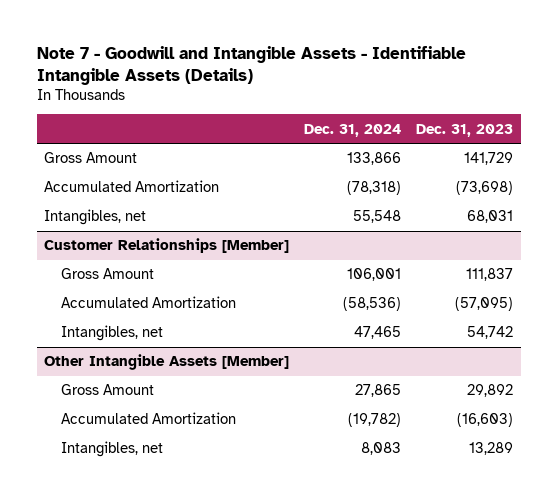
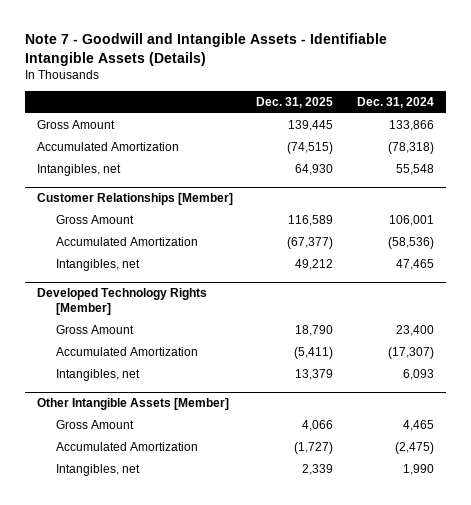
[416,123,514,137] Dec. 31, 2023 -> none
none -> [256,97,334,109] Dec. 31, 2025
none -> [36,288,207,315] Developed Technology Rights [Member]
none -> [55,324,134,334] Gross Amount
none -> [55,346,198,356] Accumulated Amortization
none -> [55,368,140,381] Intangibles, net
[355,384,402,398] 27,865 -> [403,419,435,431] 4,465
[348,413,402,428] (19,782) -> [395,441,435,454] (2,475)
[361,442,402,456] 8,083 -> [403,463,435,475] 1,990

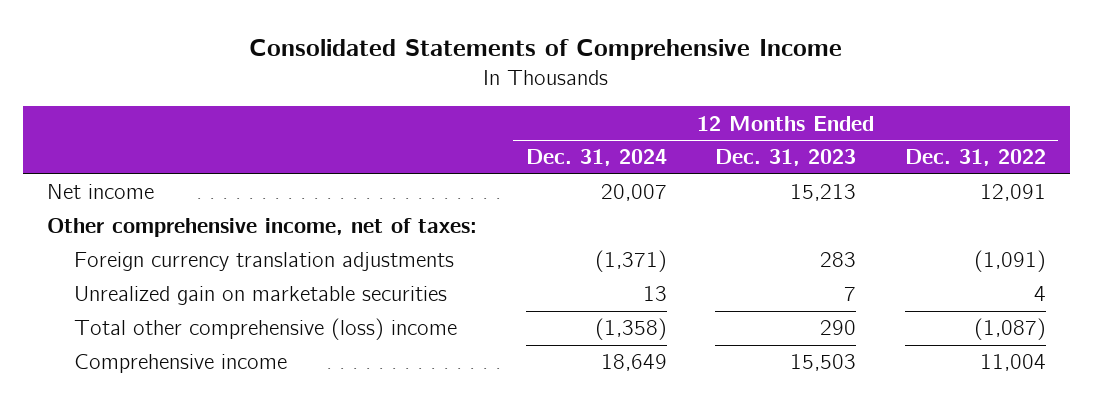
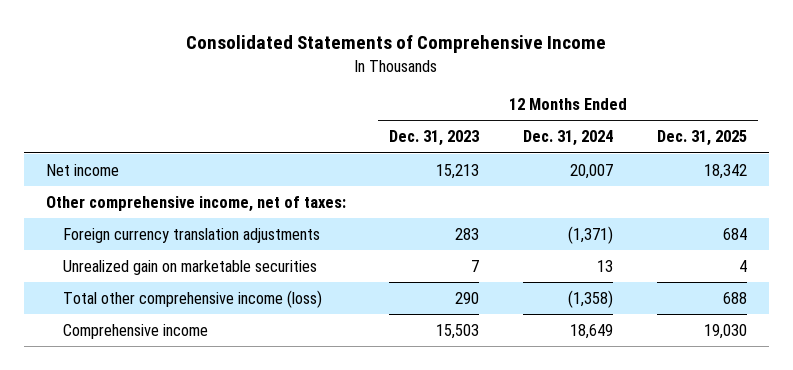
[904,149,1046,167] Dec. 31, 2022 -> none
none -> [656,130,747,147] Dec. 31, 2025
[74,318,458,341] Total other comprehensive (loss) income -> [63,290,323,309] Total other comprehensive income (loss)

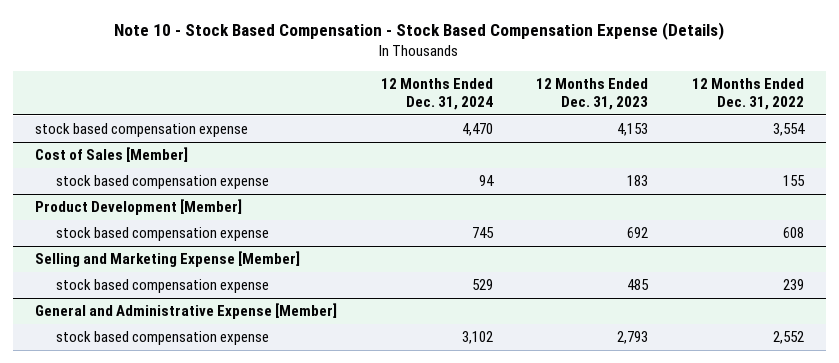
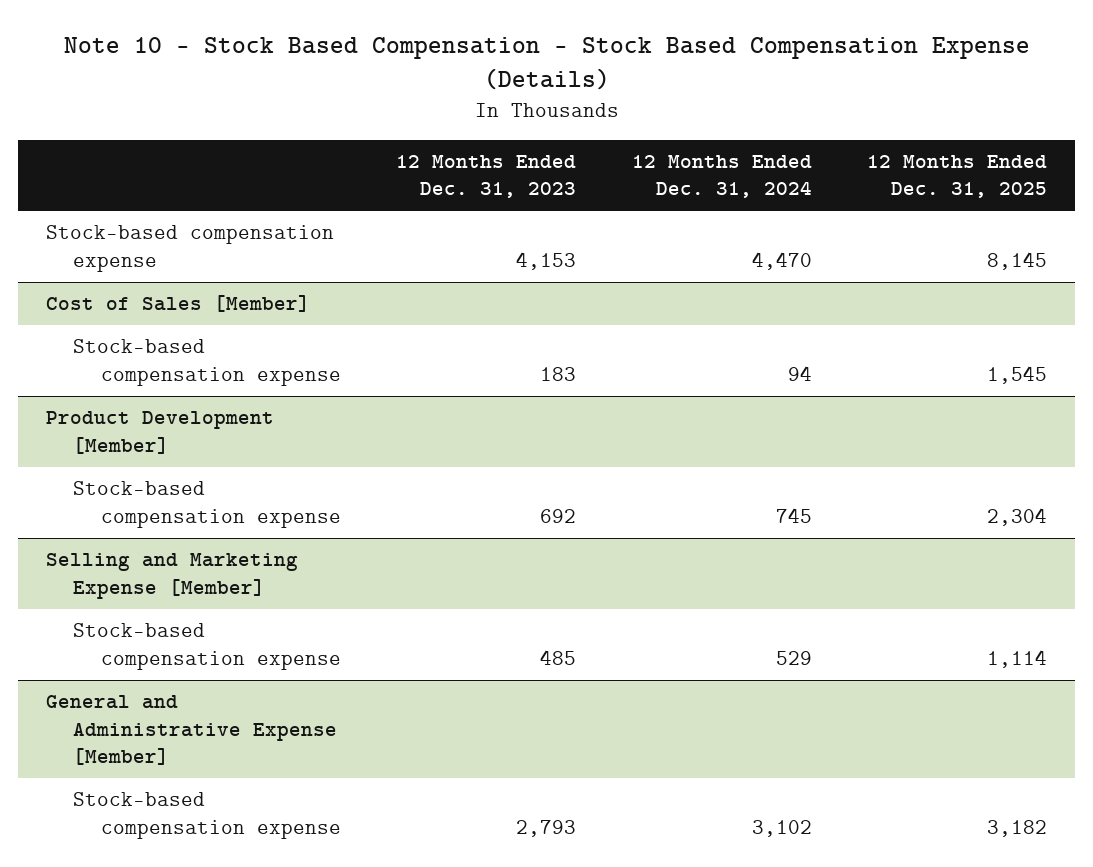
[692,77,805,110] 12 Months Ended Dec. 31, 2022 -> none
none -> [867,155,1048,199] 12 Months Ended Dec. 31, 2025
[34,123,248,138] stock based compensation expense -> [46,225,335,272] Stock-based compensation expense
[55,175,269,190] stock based compensation expense -> [73,339,341,386] Stock-based compensation expense
[55,227,269,242] stock based compensation expense -> [73,481,341,528] Stock-based compensation expense
[55,279,269,294] stock based compensation expense -> [73,623,341,670] Stock-based compensation expense
[55,331,269,346] stock based compensation expense -> [73,792,341,839] Stock-based compensation expense

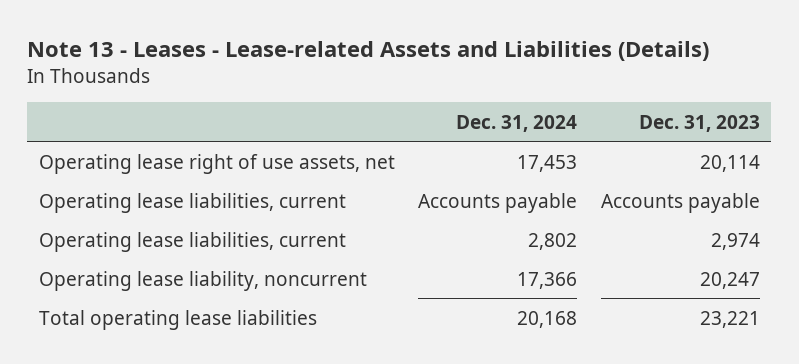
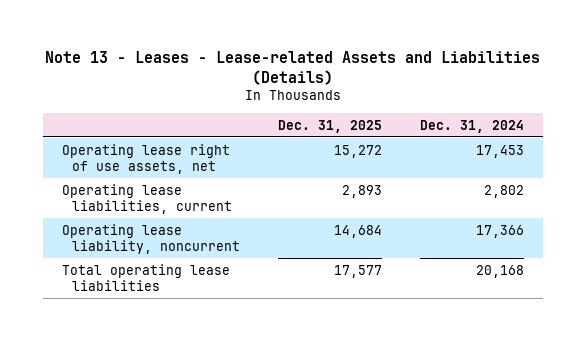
[638,114,760,132] Dec. 31, 2023 -> none
none -> [277,119,382,133] Dec. 31, 2025
[39,192,347,213] Operating lease liabilities, current -> none

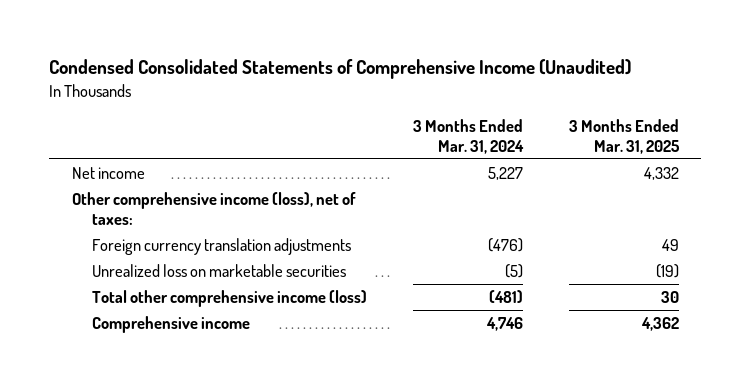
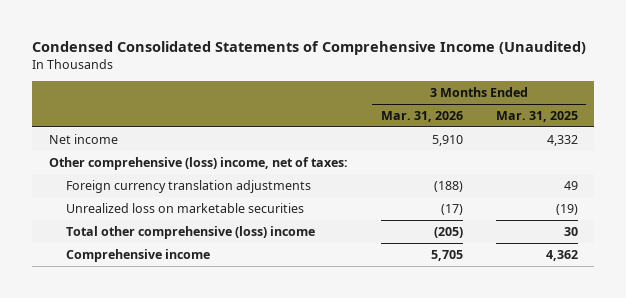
[412,119,524,154] 3 Months Ended Mar. 31, 2024 -> none
none -> [380,110,463,122] Mar. 31, 2026
[71,192,356,225] Other comprehensive income (loss), net of taxes: -> [48,156,348,170] Other comprehensive (loss) income, net of taxes:
[92,290,368,308] Total other comprehensive income (loss) -> [66,225,316,239] Total other comprehensive (loss) income

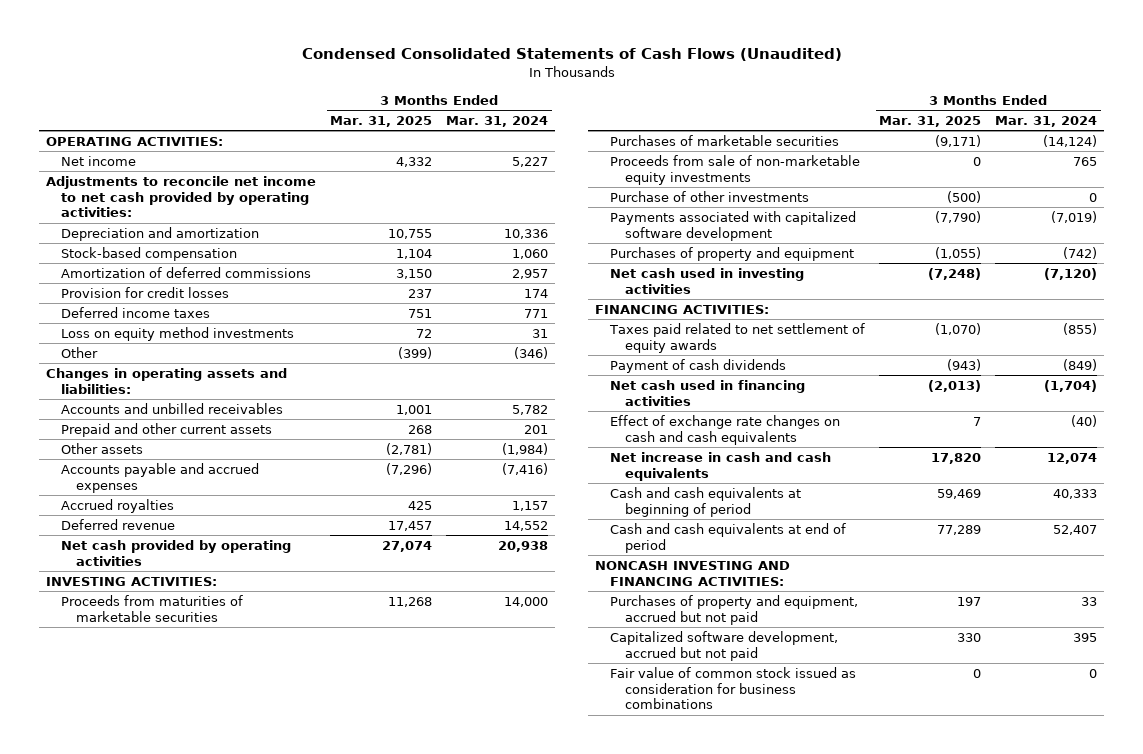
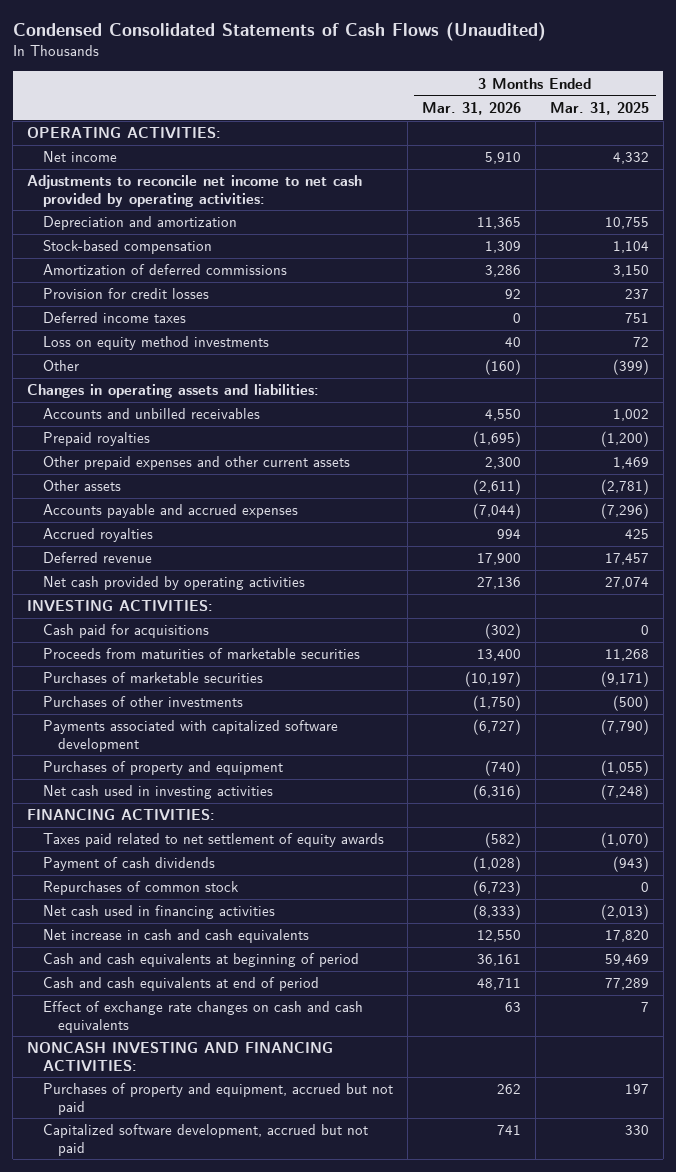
[446,116,549,128] Mar. 31, 2024 -> none
none -> [421,101,521,115] Mar. 31, 2026
[396,404,433,415] 1,001 -> [612,409,649,422] 1,002
none -> [42,432,150,447] Prepaid royalties
[61,422,273,437] Prepaid and other current assets -> [42,456,350,471] Other prepaid expenses and other current assets
[408,424,433,434] 268 -> [612,457,649,470] 1,469
none -> [42,624,209,639] Cash paid for acquisitions
[610,154,861,185] Proceeds from sale of non-marketable equity investments -> none
[610,190,810,202] Purchase of other investments -> [42,696,243,708] Purchases of other investments
none -> [42,881,239,896] Repurchases of common stock
[610,414,841,445] Effect of exchange rate changes on cash and cash equivalents -> [42,1001,363,1033] Effect of exchange rate changes on cash and cash equivalents
[610,666,857,710] Fair value of common stock issued as consideration for business combinations -> none

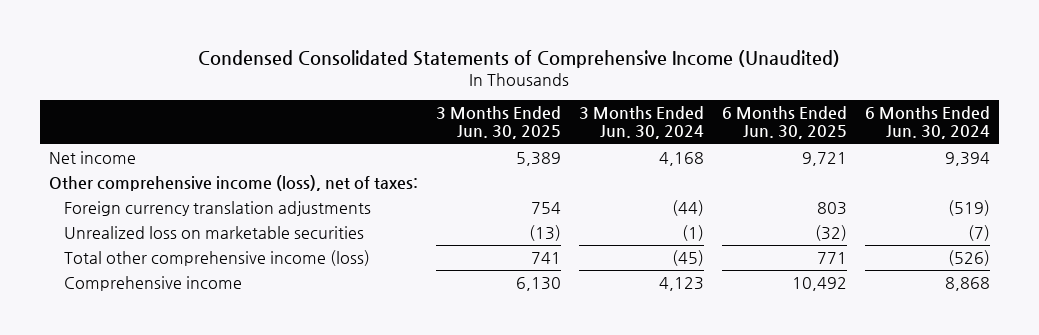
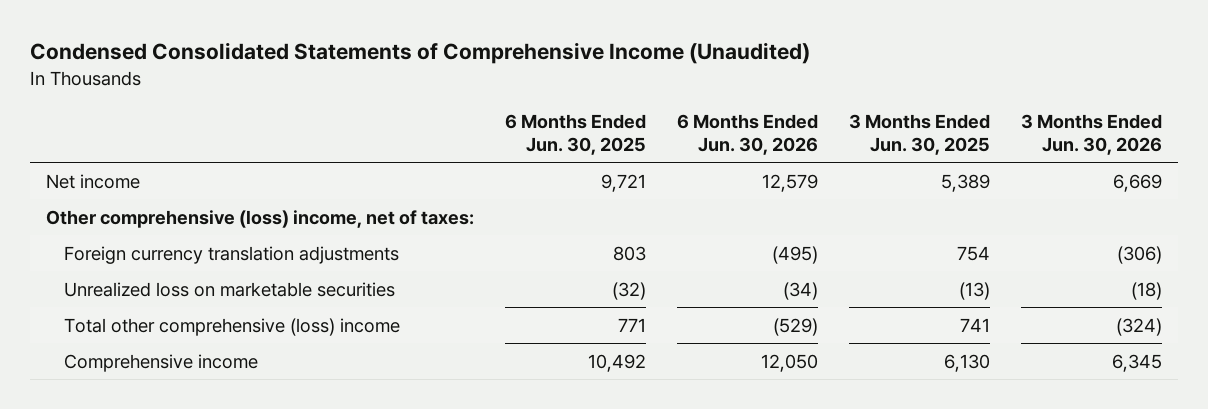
[578,106,704,140] 3 Months Ended Jun. 30, 2024 -> none
[864,106,990,140] 6 Months Ended Jun. 30, 2024 -> none
none -> [676,113,818,155] 6 Months Ended Jun. 30, 2026
none -> [1020,113,1162,155] 3 Months Ended Jun. 30, 2026
[49,174,419,191] Other comprehensive income (loss), net of taxes: -> [45,209,474,228] Other comprehensive (loss) income, net of taxes:
[64,249,371,266] Total other comprehensive income (loss) -> [63,317,400,336] Total other comprehensive (loss) income

